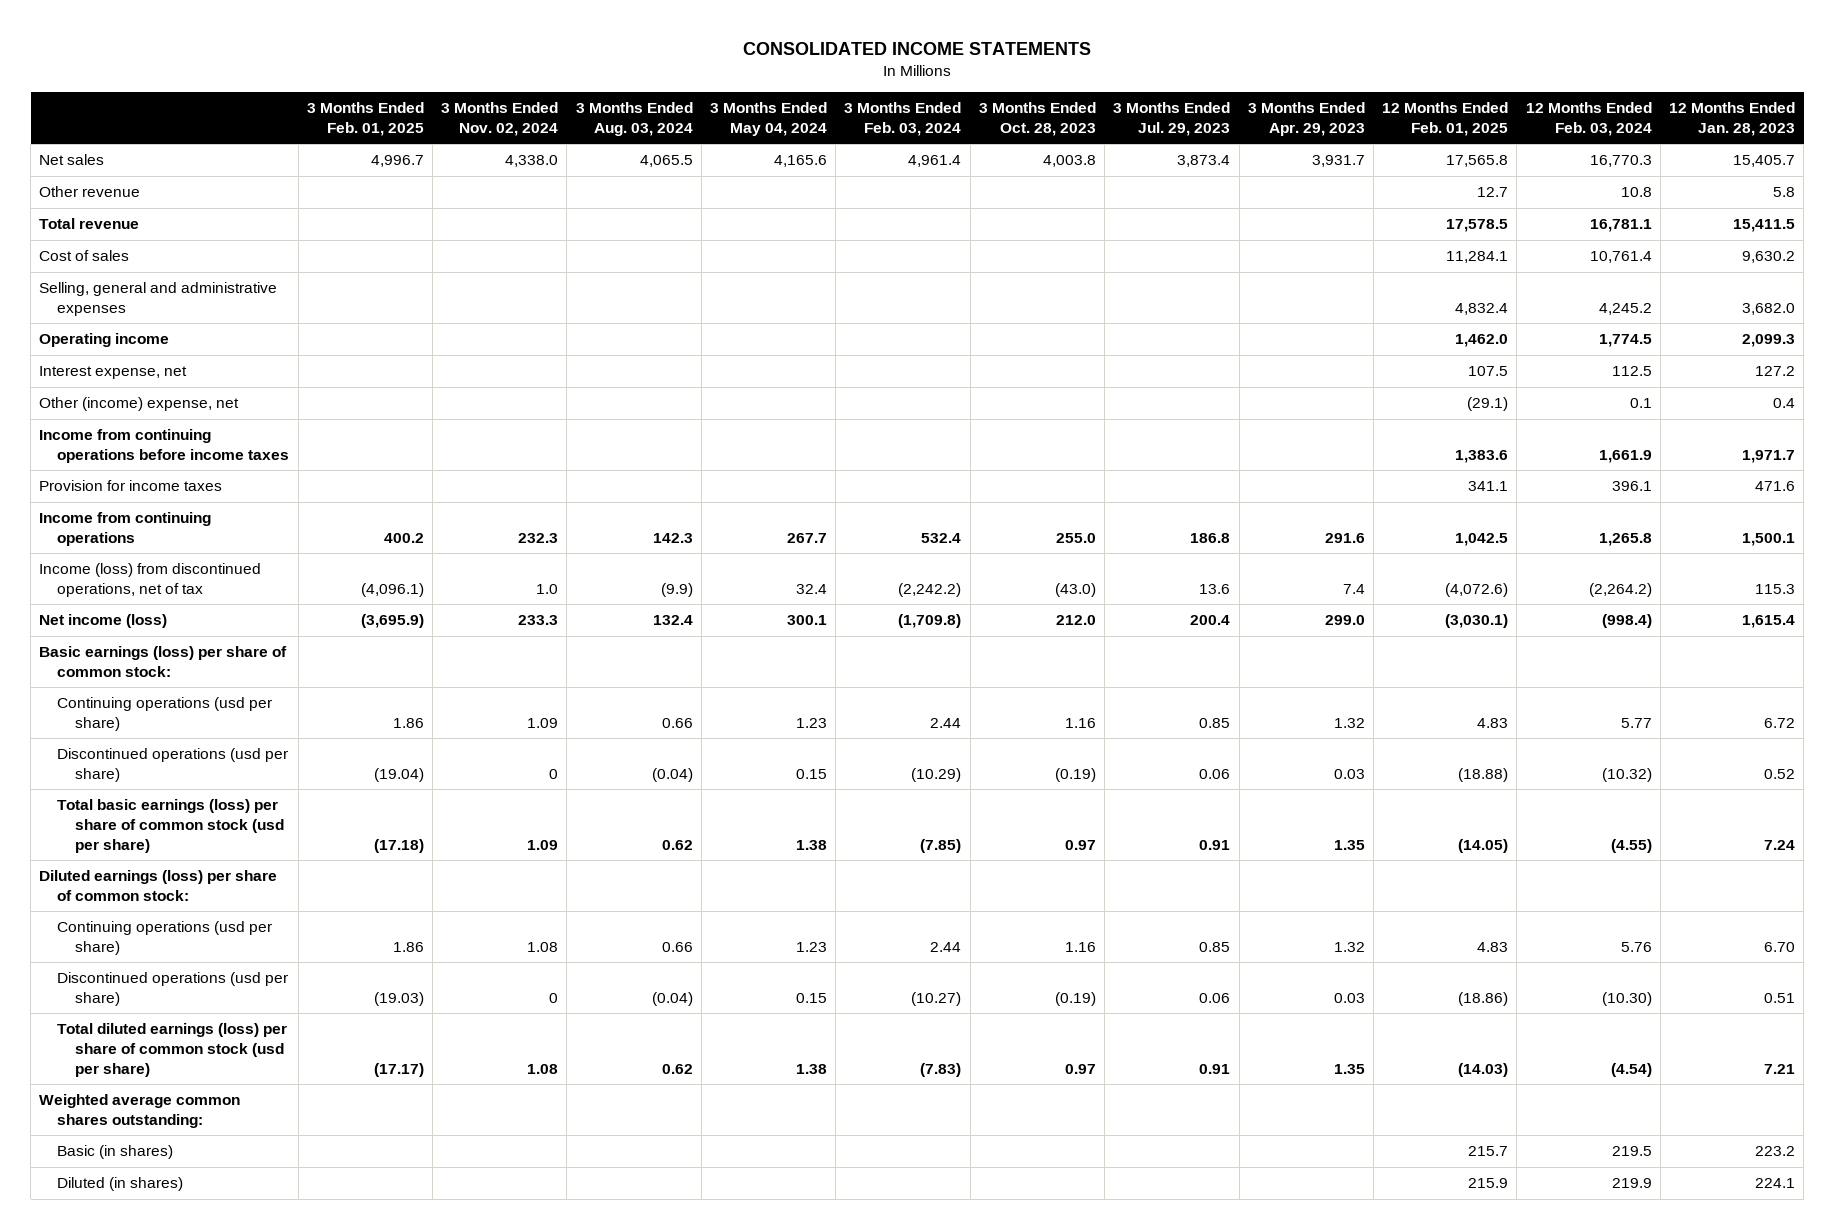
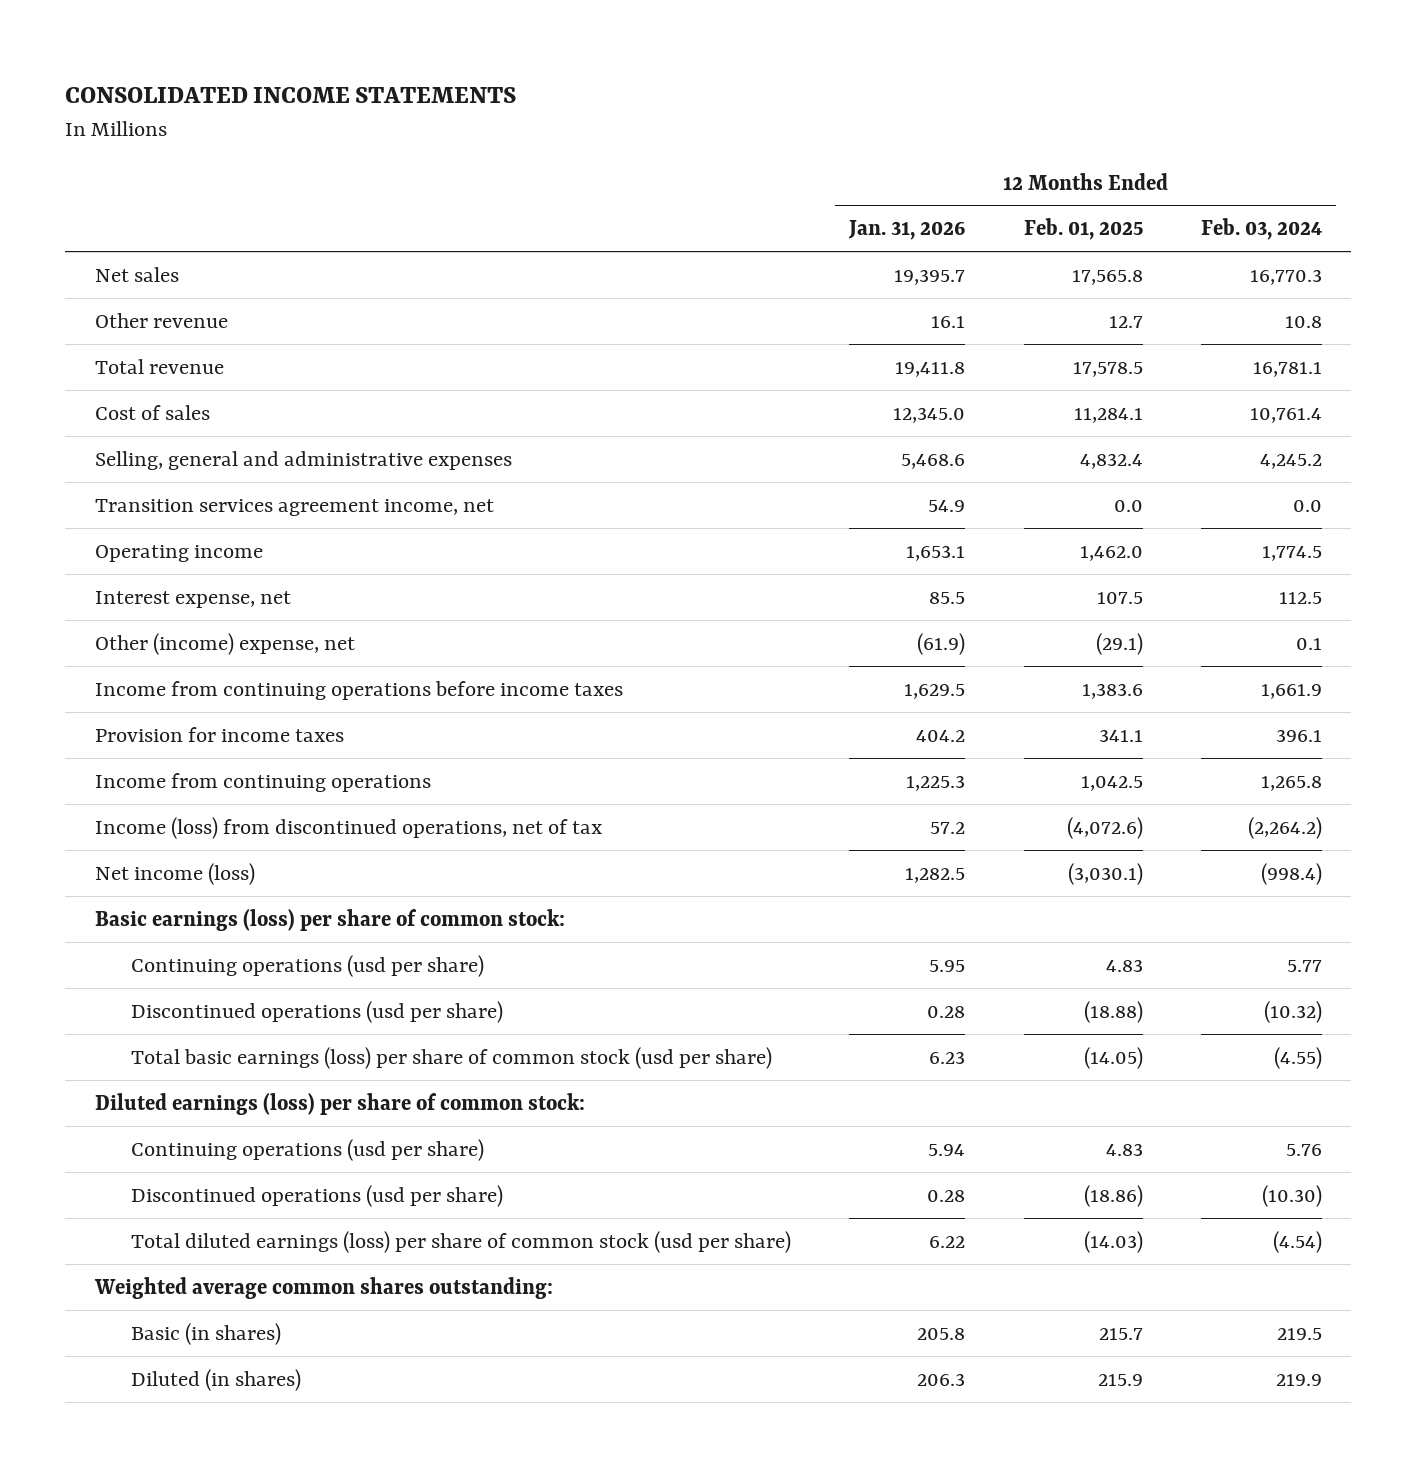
[306,102,424,136] 3 Months Ended Feb. 01, 2025 -> none
[441,102,559,136] 3 Months Ended Nov. 02, 2024 -> none
[575,102,693,136] 3 Months Ended Aug. 03, 2024 -> none
[710,102,828,136] 3 Months Ended May 04, 2024 -> none
[844,102,962,136] 3 Months Ended Feb. 03, 2024 -> none
[978,102,1096,136] 3 Months Ended Oct. 28, 2023 -> none
[1113,102,1231,136] 3 Months Ended Jul. 29, 2023 -> none
[1247,102,1365,136] 3 Months Ended Apr. 29, 2023 -> none
[1669,102,1796,136] 12 Months Ended Jan. 28, 2023 -> none
none -> [848,220,966,241] Jan. 31, 2026
none -> [94,498,494,516] Transition services agreement income, net

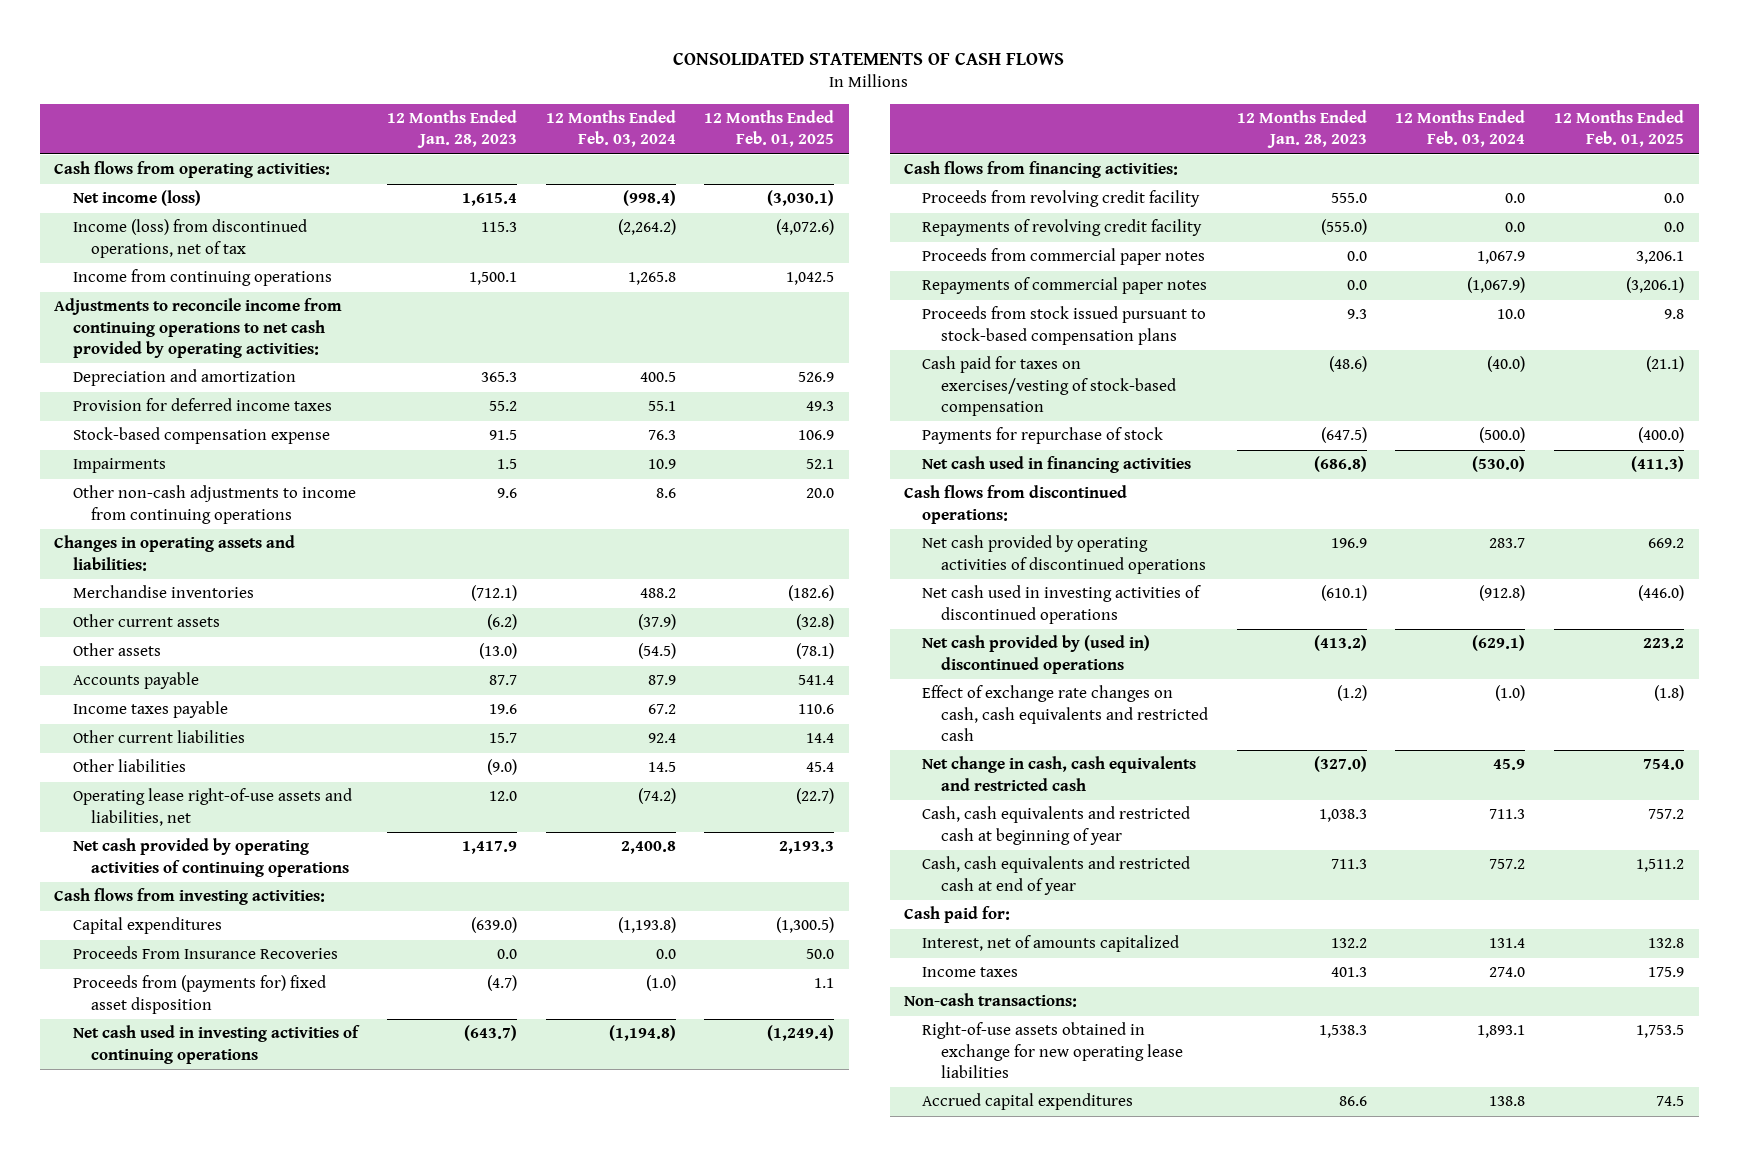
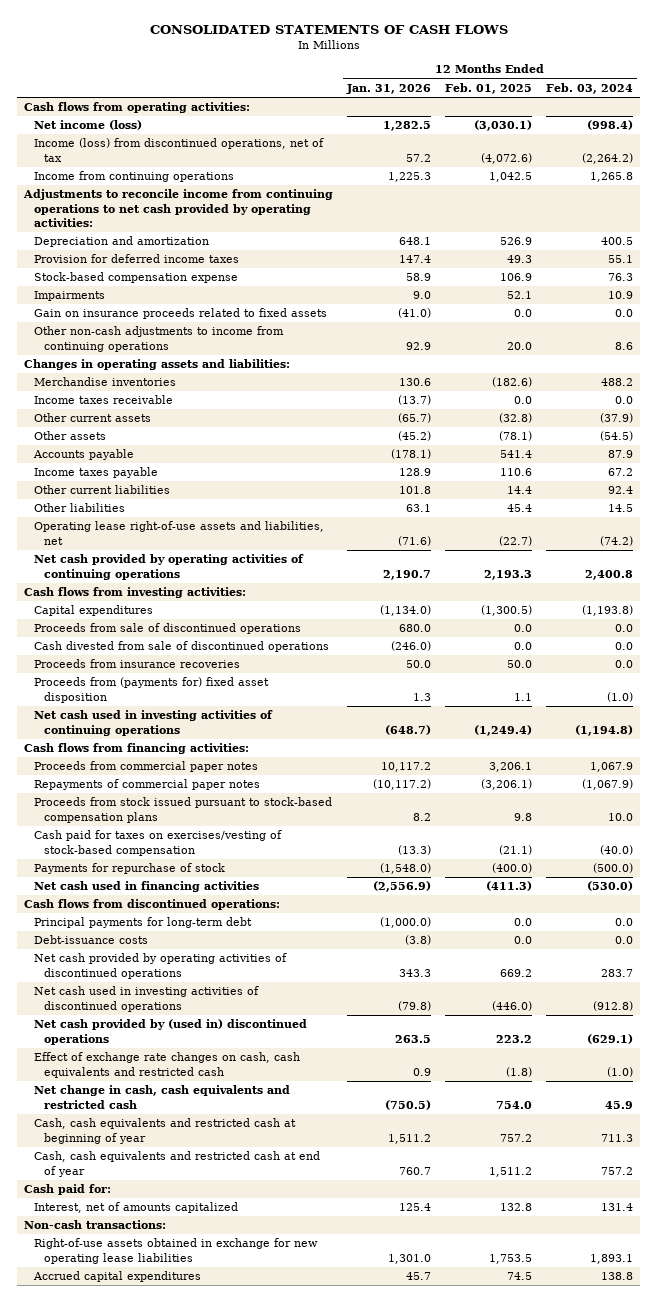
[386,110,517,149] 12 Months Ended Jan. 28, 2023 -> none
none -> [346,83,432,94] Jan. 31, 2026
none -> [33,308,327,320] Gain on insurance proceeds related to fixed assets
none -> [33,395,173,405] Income taxes receivable
none -> [33,623,301,635] Proceeds from sale of discontinued operations
none -> [33,641,329,653] Cash divested from sale of discontinued operations
[72,946,338,960] Proceeds From Insurance Recoveries -> [33,659,240,669] Proceeds from insurance recoveries
[922,190,1201,208] Proceeds from revolving credit facility -> none
[922,219,1203,237] Repayments of revolving credit facility -> none
none -> [33,917,252,929] Principal payments for long-term debt
none -> [33,935,148,945] Debt-issuance costs
[922,967,1019,978] Income taxes -> none

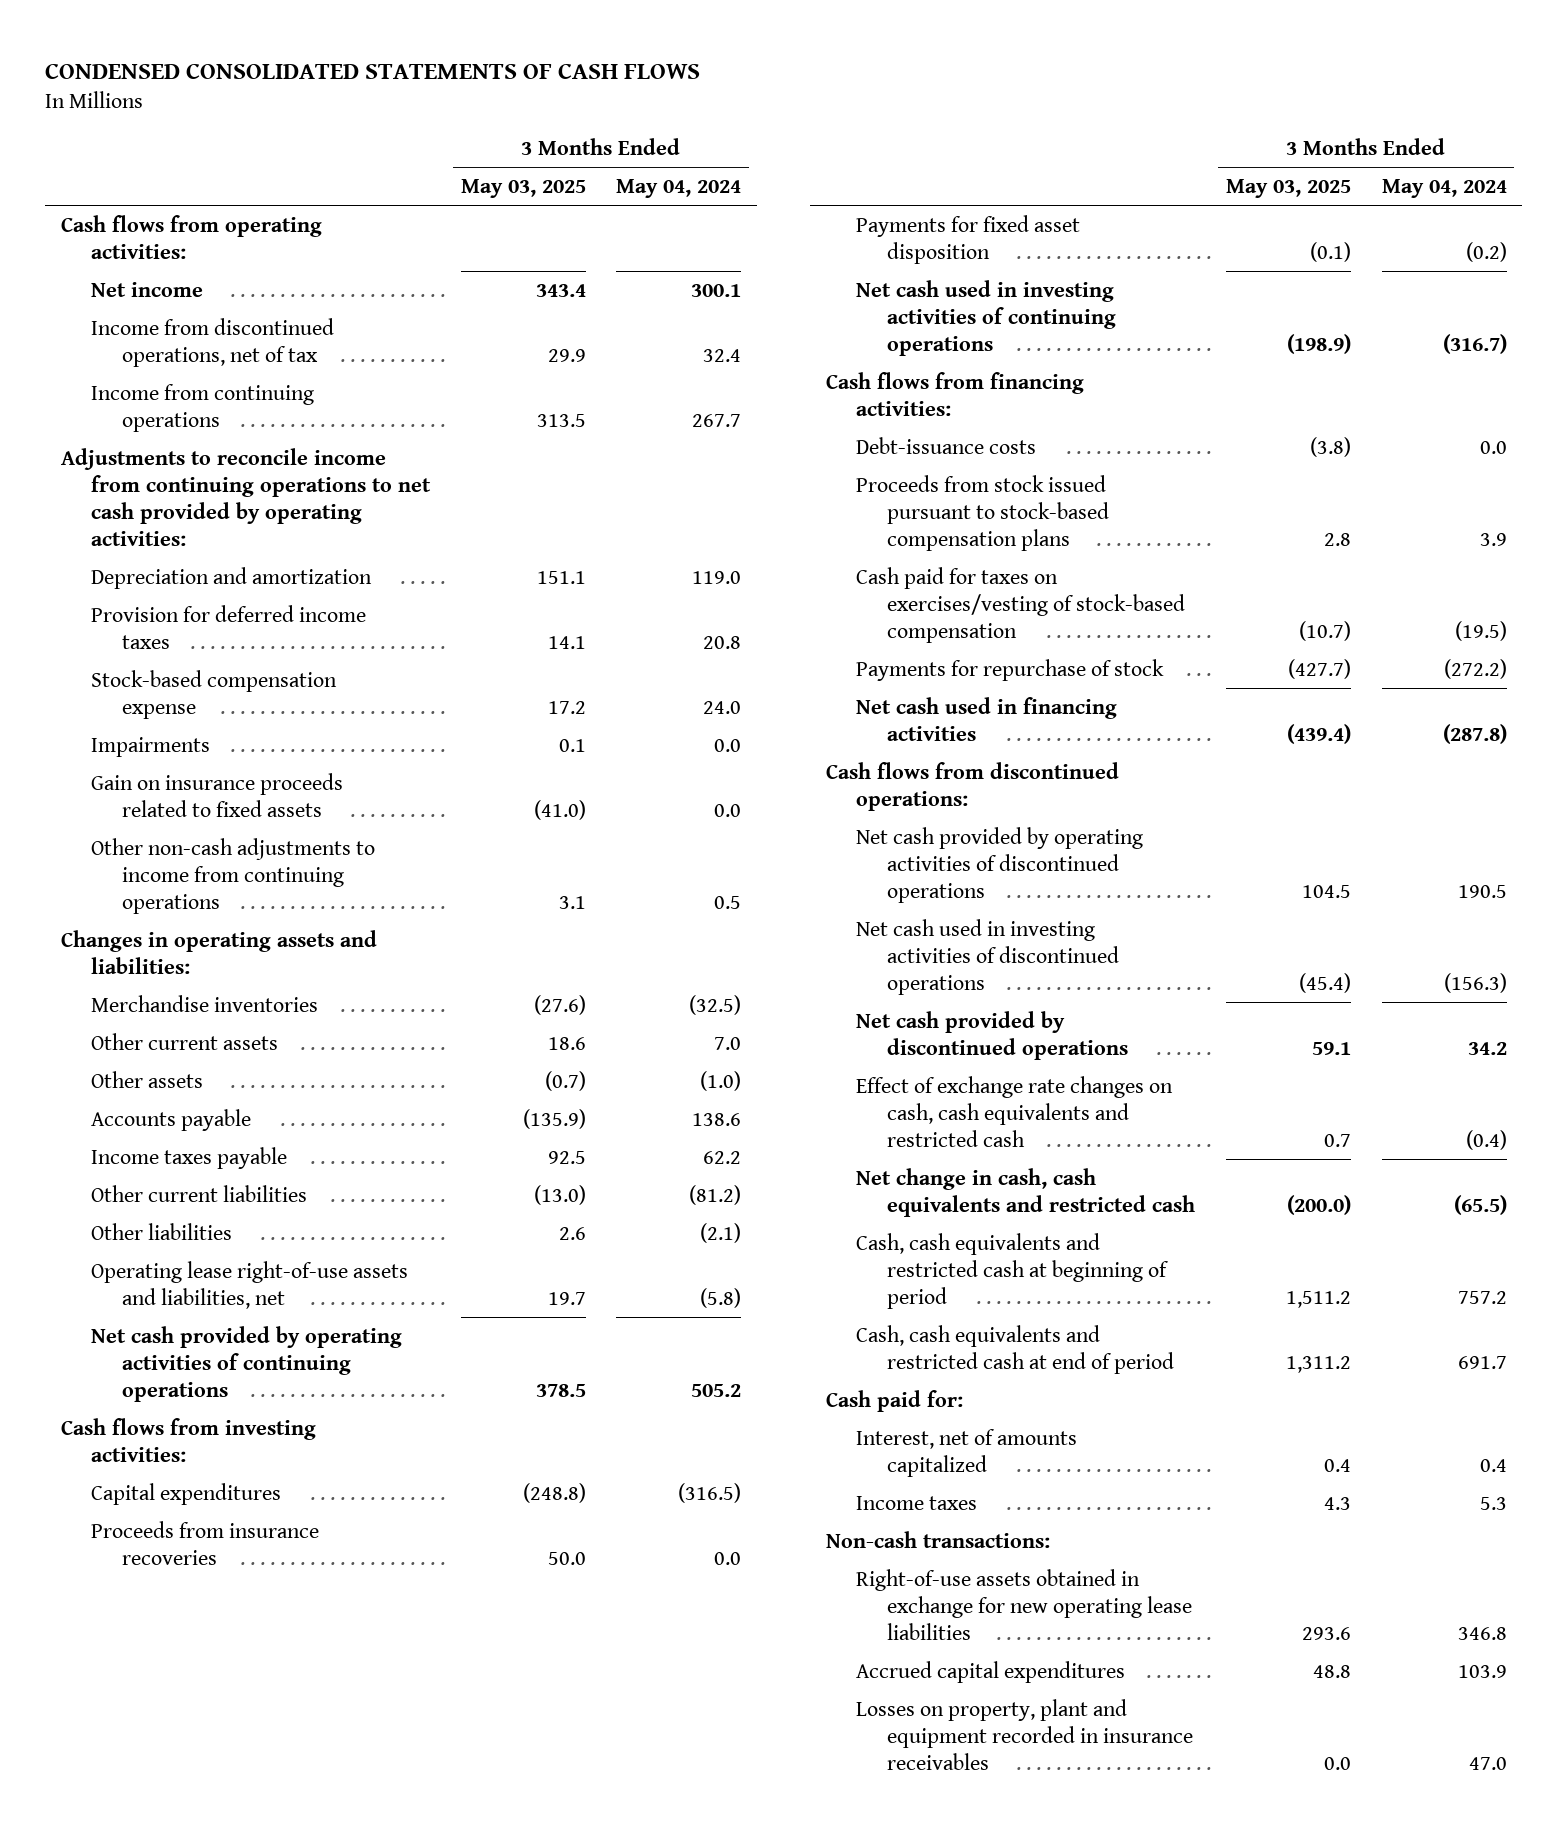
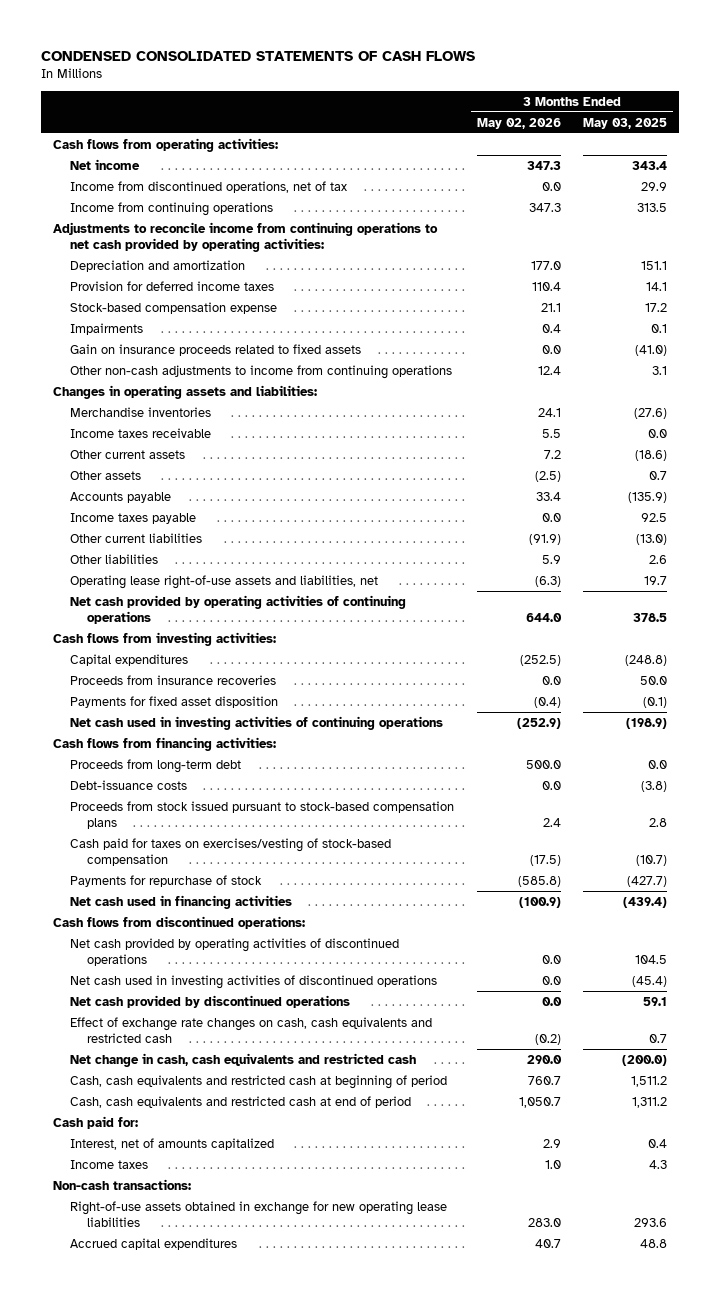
[616,178,742,198] May 04, 2024 -> none
none -> [476,117,561,129] May 02, 2026
none -> [69,427,211,438] Income taxes receivable
[547,1036,586,1050] 18.6 -> [635,449,668,461] (18.6)
[544,1070,586,1091] (0.7) -> [649,470,668,480] 0.7
none -> [69,758,241,773] Proceeds from long-term debt
[856,1698,1194,1770] Losses on property, plant and equipment recorded in insurance receivables -> none

